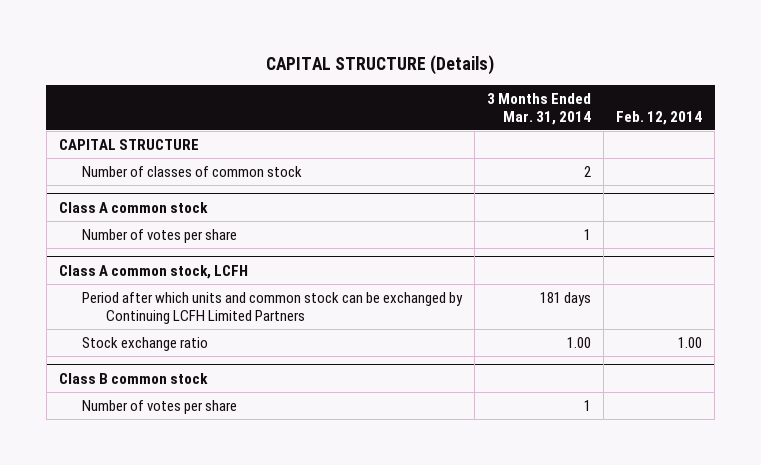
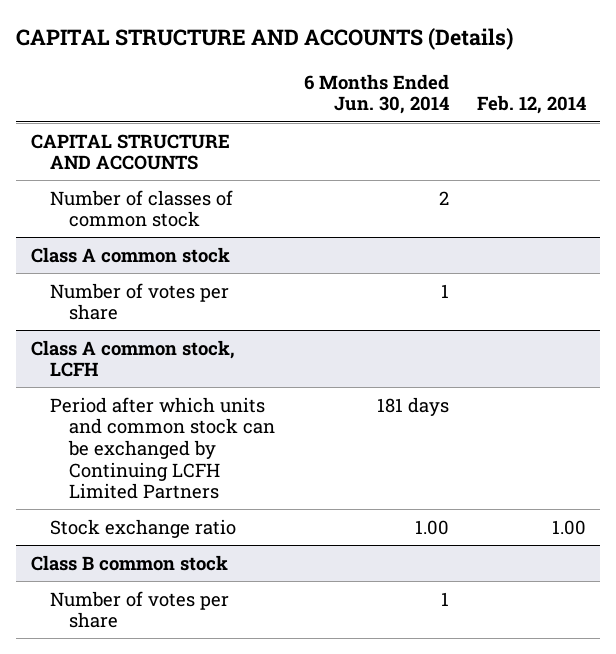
[266,54,495,75] CAPITAL STRUCTURE (Details) -> [16,28,514,51] CAPITAL STRUCTURE AND ACCOUNTS (Details)
[487,92,592,125] 3 Months Ended Mar. 31, 2014 -> none
none -> [303,73,449,115] 6 Months Ended Jun. 30, 2014
[58,138,199,150] CAPITAL STRUCTURE -> [30,133,230,171] CAPITAL STRUCTURE AND ACCOUNTS

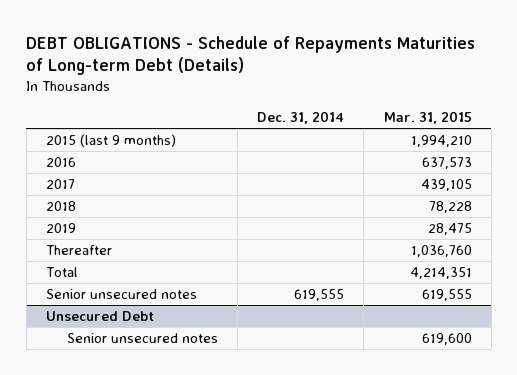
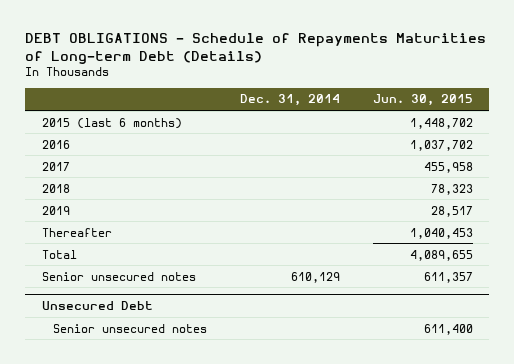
[383,110,472,124] Mar. 31, 2015 -> none
none -> [372,94,473,107] Jun. 30, 2015
[45,134,176,148] 2015 (last 9 months) -> [41,117,182,129] 2015 (last 6 months)
[294,289,345,302] 619,555 -> [290,271,340,283] 610,129

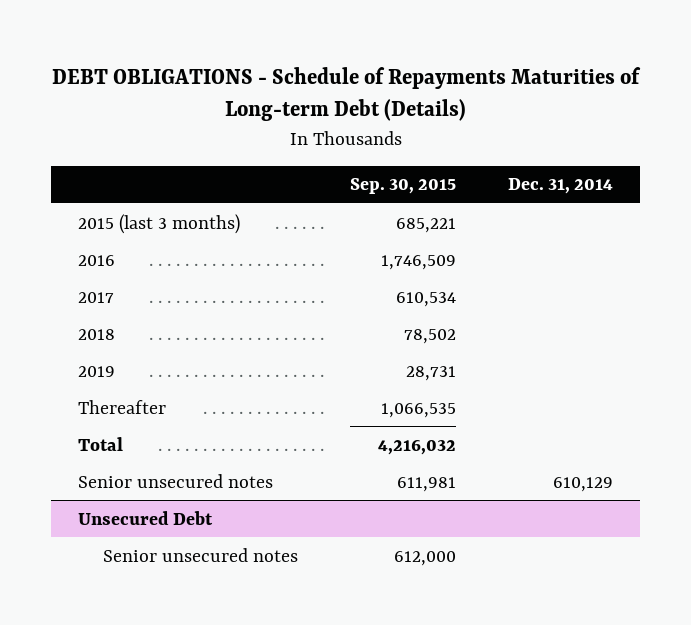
[372,94,473,107] Jun. 30, 2015 -> none
none -> [350,178,457,195] Sep. 30, 2015
[41,117,182,129] 2015 (last 6 months) -> [77,213,240,234] 2015 (last 3 months)

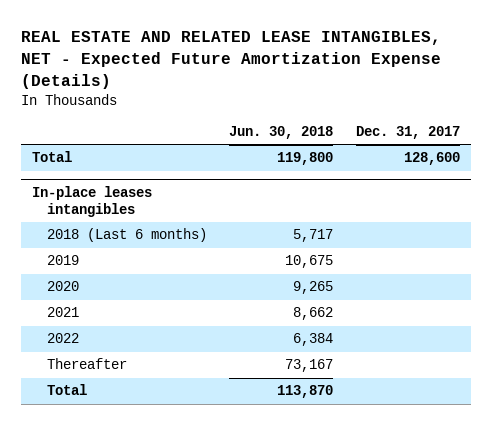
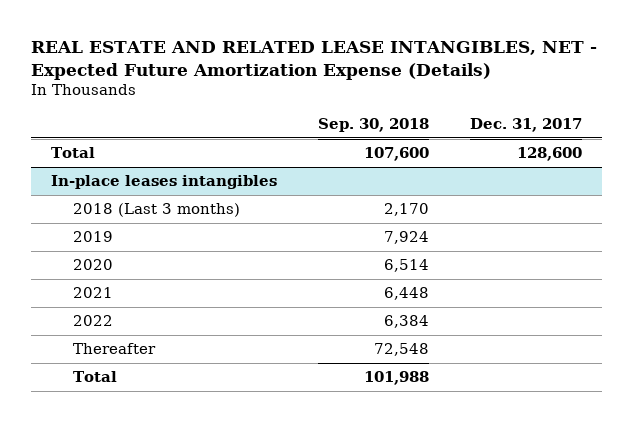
[229,126,334,140] Jun. 30, 2018 -> none
none -> [317,118,429,133] Sep. 30, 2018
[46,228,207,243] 2018 (Last 6 months) -> [72,203,240,218] 2018 (Last 3 months)

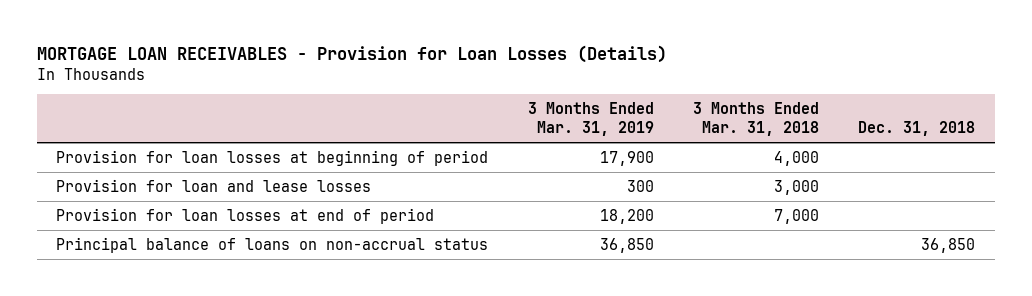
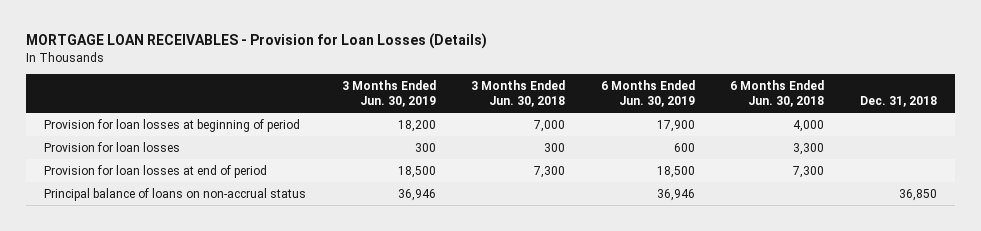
[527,102,654,137] 3 Months Ended Mar. 31, 2019 -> none
[692,102,819,137] 3 Months Ended Mar. 31, 2018 -> none
none -> [341,80,436,107] 3 Months Ended Jun. 30, 2019
none -> [471,80,566,107] 3 Months Ended Jun. 30, 2018
none -> [600,80,695,107] 6 Months Ended Jun. 30, 2019
none -> [730,80,825,107] 6 Months Ended Jun. 30, 2018
[56,178,372,192] Provision for loan and lease losses -> [44,142,181,153] Provision for loan losses

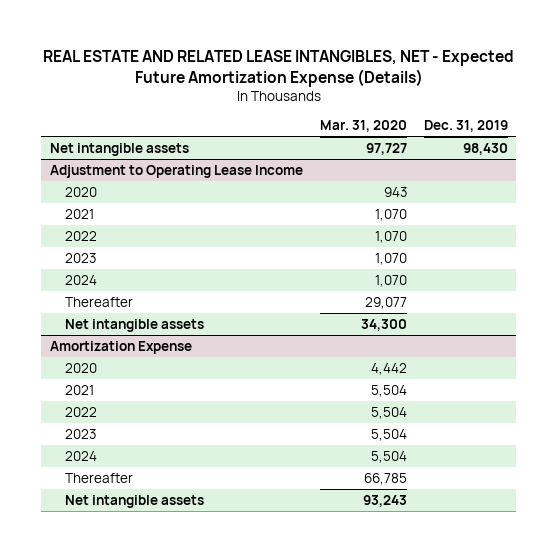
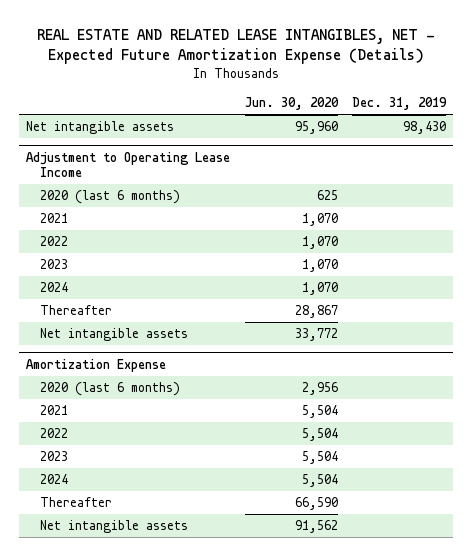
[319,119,407,132] Mar. 31, 2020 -> none
none -> [244,97,339,111] Jun. 30, 2020
[64,187,97,198] 2020 -> [39,190,180,205] 2020 (last 6 months)
[64,363,97,374] 2020 -> [39,382,180,397] 2020 (last 6 months)

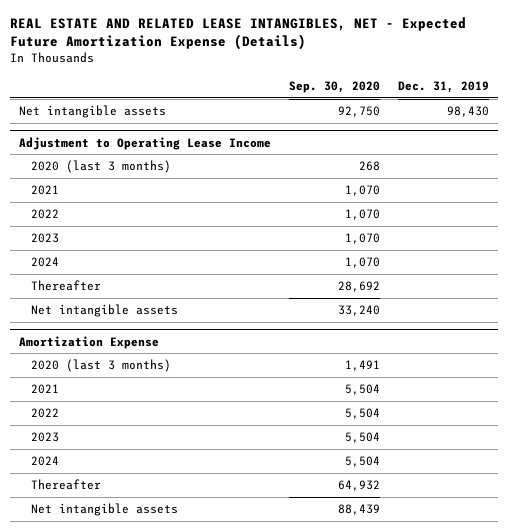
[244,97,339,111] Jun. 30, 2020 -> none
none -> [288,81,380,94] Sep. 30, 2020
[39,190,180,205] 2020 (last 6 months) -> [30,160,171,174] 2020 (last 3 months)
[39,382,180,397] 2020 (last 6 months) -> [30,359,171,373] 2020 (last 3 months)

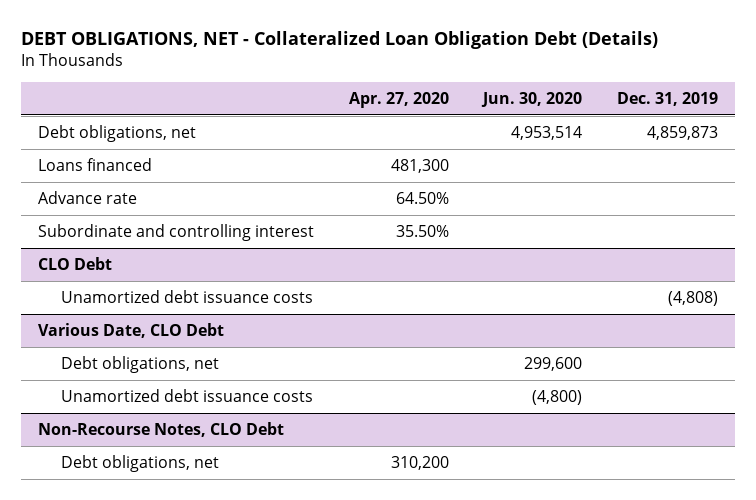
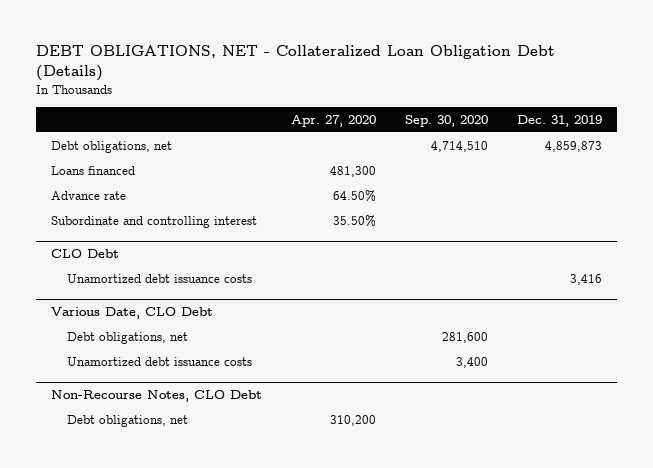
[481,91,583,107] Jun. 30, 2020 -> none
none -> [405,114,489,127] Sep. 30, 2020
[667,290,718,306] (4,808) -> [570,273,603,285] 3,416

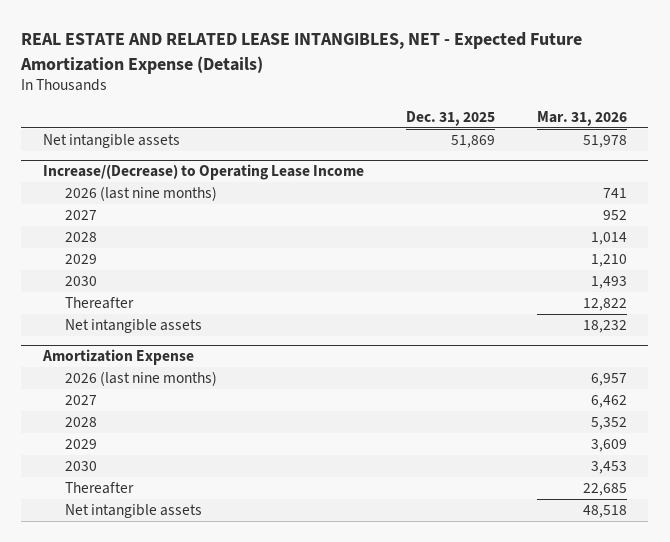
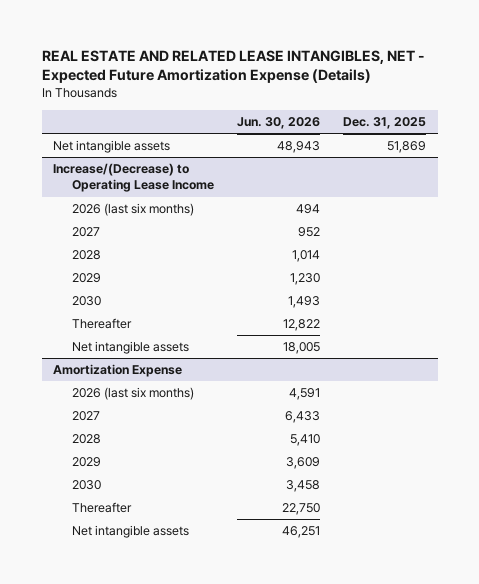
[537,111,628,127] Mar. 31, 2026 -> none
none -> [237,116,321,129] Jun. 30, 2026
[65,186,218,202] 2026 (last nine months) -> [72,203,195,217] 2026 (last six months)
[65,371,218,387] 2026 (last nine months) -> [72,387,195,401] 2026 (last six months)

